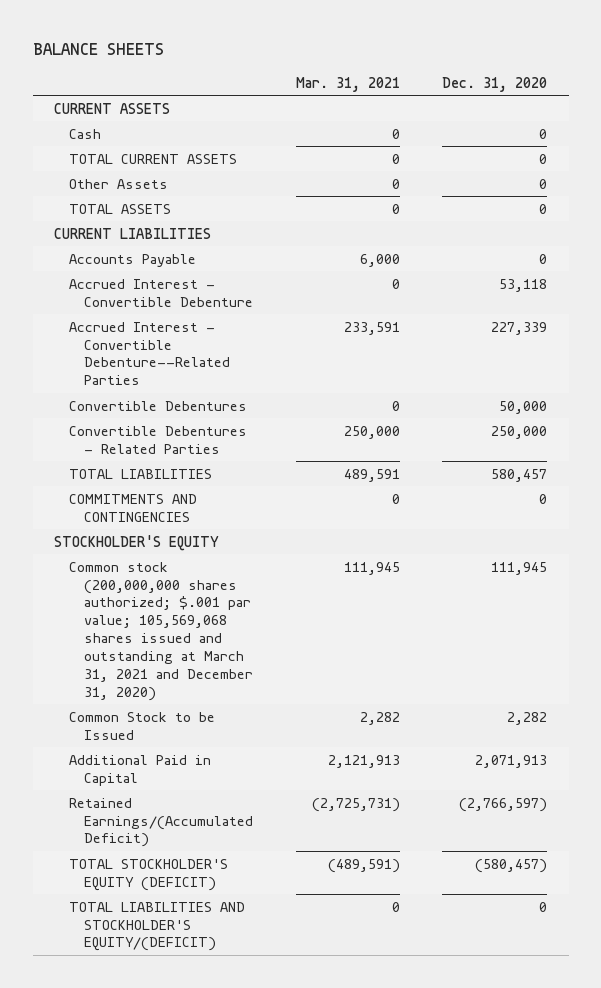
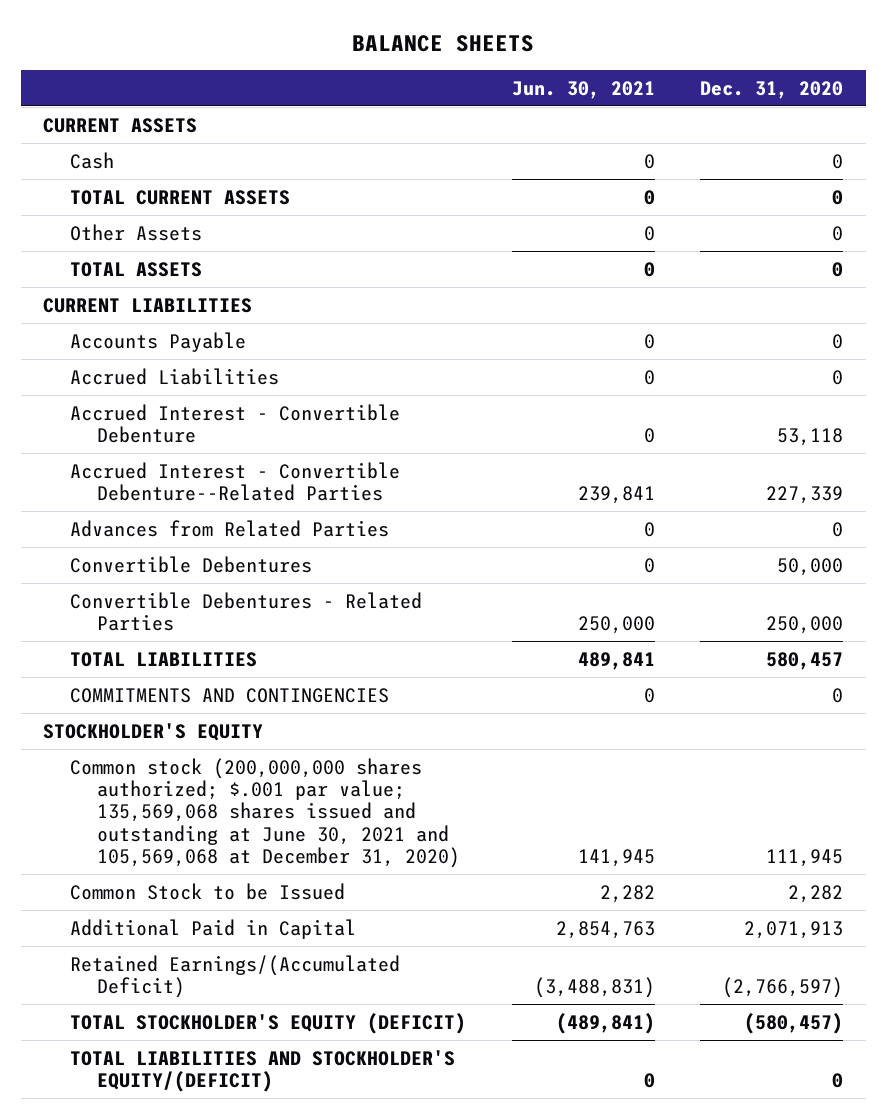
[295,76,400,92] Mar. 31, 2021 -> none
none -> [511,80,655,99] Jun. 30, 2021
none -> [70,367,280,385] Accrued Liabilities
none -> [70,519,390,537] Advances from Related Parties
[69,561,254,701] Common stock (200,000,000 shares authorized; $.001 par value; 105,569,068 shares issued and outstanding at March 31, 2021 and December 31, 2020) -> [70,757,461,869] Common stock (200,000,000 shares authorized; $.001 par value; 135,569,068 shares issued and outstanding at June 30, 2021 and 105,569,068 at December 31, 2020)

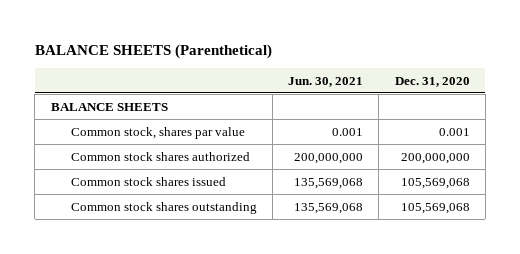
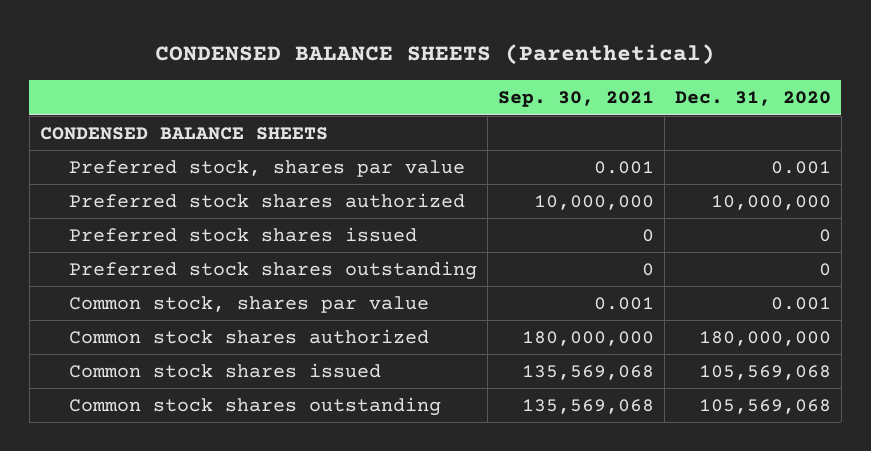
[34,44,272,60] BALANCE SHEETS (Parenthetical) -> [155,44,716,66] CONDENSED BALANCE SHEETS (Parenthetical)
[288,76,364,87] Jun. 30, 2021 -> none
none -> [497,91,654,108] Sep. 30, 2021
[50,102,168,111] BALANCE SHEETS -> [39,126,328,140] CONDENSED BALANCE SHEETS
none -> [68,159,465,177] Preferred stock, shares par value
none -> [68,192,465,208] Preferred stock shares authorized
none -> [68,226,417,242] Preferred stock shares issued
none -> [68,260,477,280] Preferred stock shares outstanding
[400,152,470,164] 200,000,000 -> [698,330,831,346] 180,000,000

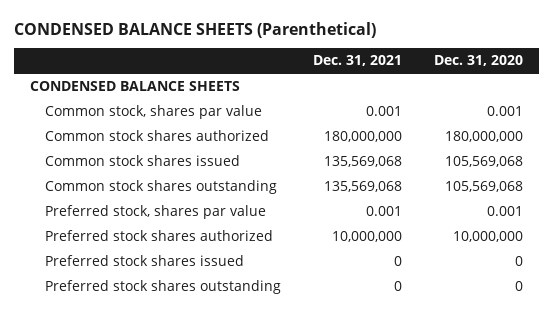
[497,91,654,108] Sep. 30, 2021 -> none
none -> [312,55,402,67] Dec. 31, 2021
[68,159,465,177] Preferred stock, shares par value -> [44,205,266,220] Preferred stock, shares par value
[68,192,465,208] Preferred stock shares authorized -> [44,230,273,242] Preferred stock shares authorized
[68,226,417,242] Preferred stock shares issued -> [44,255,244,267] Preferred stock shares issued
[68,260,477,280] Preferred stock shares outstanding -> [44,280,281,295] Preferred stock shares outstanding

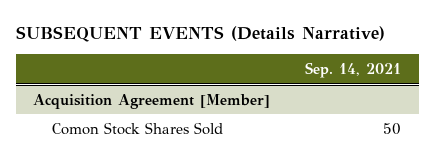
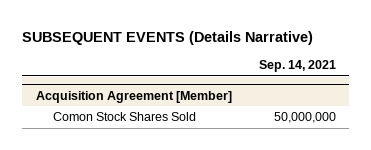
[383,122,402,135] 50 -> [273,112,336,124] 50,000,000

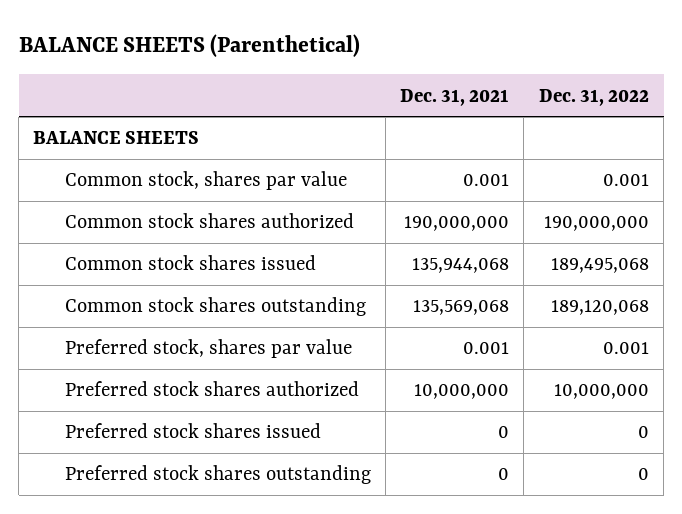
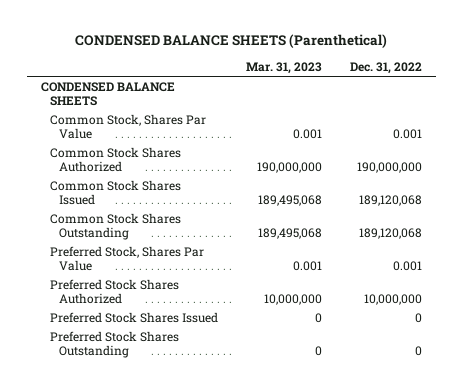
[18,34,360,58] BALANCE SHEETS (Parenthetical) -> [75,34,388,49] CONDENSED BALANCE SHEETS (Parenthetical)
[400,88,510,106] Dec. 31, 2021 -> none
none -> [245,61,322,74] Mar. 31, 2023
[33,131,200,145] BALANCE SHEETS -> [40,81,175,106] CONDENSED BALANCE SHEETS
[64,171,347,191] Common stock, shares par value -> [49,113,206,139] Common Stock, Shares Par Value
[64,213,354,229] Common stock shares authorized -> [49,146,181,172] Common Stock Shares Authorized
[64,255,316,271] Common stock shares issued -> [49,179,181,205] Common Stock Shares Issued
[550,258,649,274] 189,495,068 -> [358,194,422,206] 189,120,068
[64,297,366,317] Common stock shares outstanding -> [49,212,181,240] Common Stock Shares Outstanding
[64,339,352,359] Preferred stock, shares par value -> [49,245,204,271] Preferred Stock, Shares Par Value
[64,381,359,397] Preferred stock shares authorized -> [49,278,179,304] Preferred Stock Shares Authorized
[64,423,321,439] Preferred stock shares issued -> [49,311,218,323] Preferred Stock Shares Issued
[64,465,371,485] Preferred stock shares outstanding -> [49,330,179,358] Preferred Stock Shares Outstanding

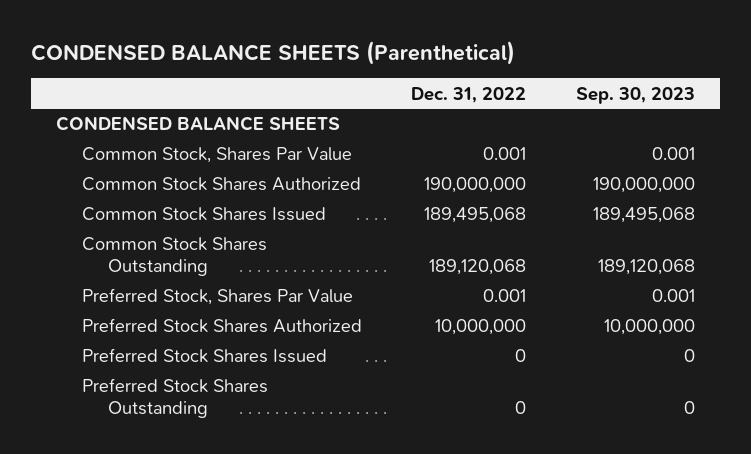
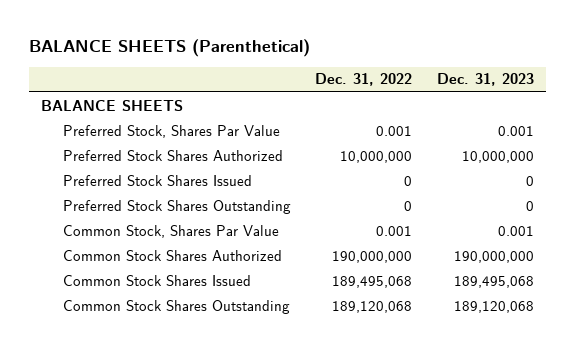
[31,40,516,65] CONDENSED BALANCE SHEETS (Parenthetical) -> [29,38,311,57] BALANCE SHEETS (Parenthetical)
[575,86,695,104] Sep. 30, 2023 -> none
none -> [436,73,534,87] Dec. 31, 2023
[55,116,340,132] CONDENSED BALANCE SHEETS -> [41,99,184,111] BALANCE SHEETS
[81,147,352,164] Common Stock, Shares Par Value -> [62,224,279,238] Common Stock, Shares Par Value
[81,177,361,192] Common Stock Shares Authorized -> [62,249,282,261] Common Stock Shares Authorized
[81,207,326,222] Common Stock Shares Issued -> [62,274,251,286] Common Stock Shares Issued
[81,237,267,277] Common Stock Shares Outstanding -> [62,299,290,314] Common Stock Shares Outstanding

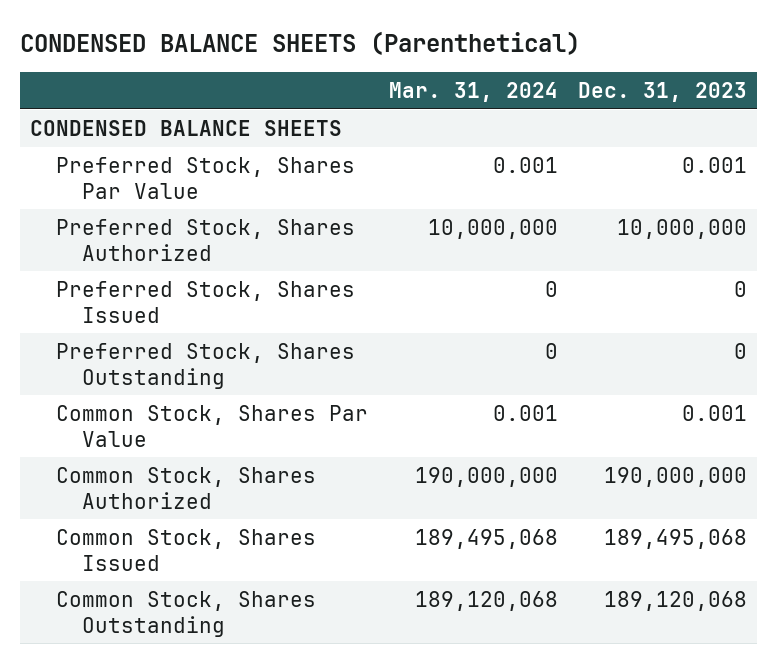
[29,38,311,57] BALANCE SHEETS (Parenthetical) -> [19,30,580,55] CONDENSED BALANCE SHEETS (Parenthetical)
[315,73,413,87] Dec. 31, 2022 -> none
none -> [388,81,558,102] Mar. 31, 2024
[41,99,184,111] BALANCE SHEETS -> [30,119,343,136] CONDENSED BALANCE SHEETS
[62,149,283,161] Preferred Stock Shares Authorized -> [55,218,355,261] Preferred Stock, Shares Authorized
[62,174,252,186] Preferred Stock Shares Issued -> [55,280,355,323] Preferred Stock, Shares Issued
[62,199,291,214] Preferred Stock Shares Outstanding -> [55,342,355,389] Preferred Stock, Shares Outstanding
[62,249,282,261] Common Stock Shares Authorized -> [55,466,316,509] Common Stock, Shares Authorized
[62,274,251,286] Common Stock Shares Issued -> [55,528,316,571] Common Stock, Shares Issued
[62,299,290,314] Common Stock Shares Outstanding -> [55,590,316,637] Common Stock, Shares Outstanding

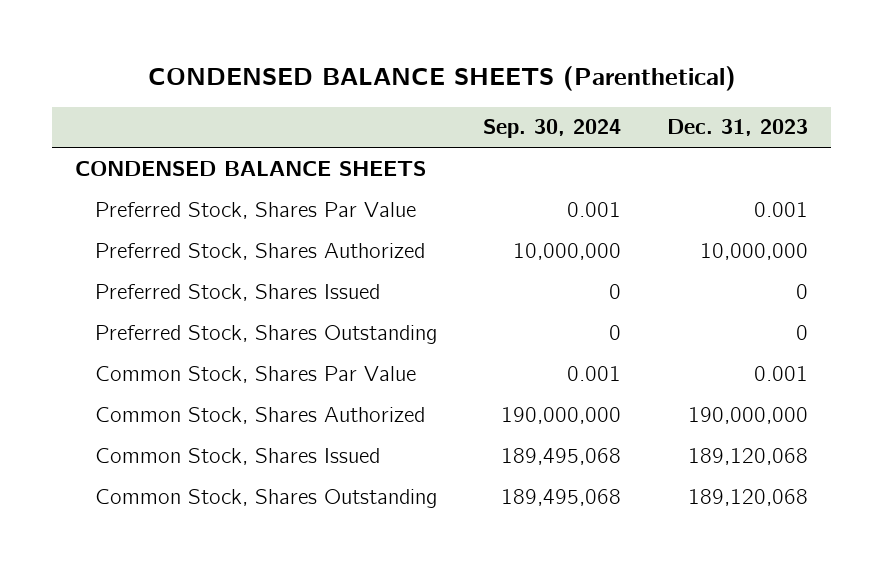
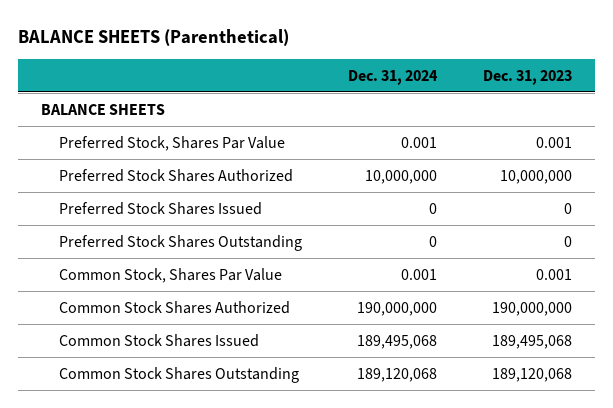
[147,66,736,92] CONDENSED BALANCE SHEETS (Parenthetical) -> [17,28,289,46] BALANCE SHEETS (Parenthetical)
[483,119,622,139] Sep. 30, 2024 -> none
none -> [347,69,438,85] Dec. 31, 2024
[75,160,427,176] CONDENSED BALANCE SHEETS -> [40,103,165,115] BALANCE SHEETS
[95,242,426,260] Preferred Stock, Shares Authorized -> [59,168,294,182] Preferred Stock Shares Authorized
[95,283,381,301] Preferred Stock, Shares Issued -> [59,201,263,215] Preferred Stock Shares Issued
[95,324,438,344] Preferred Stock, Shares Outstanding -> [59,234,303,251] Preferred Stock Shares Outstanding
[95,406,426,424] Common Stock, Shares Authorized -> [59,300,291,314] Common Stock Shares Authorized
[95,447,381,465] Common Stock, Shares Issued -> [59,333,260,347] Common Stock Shares Issued
[687,447,808,465] 189,120,068 -> [491,334,572,349] 189,495,068
[95,488,438,508] Common Stock, Shares Outstanding -> [59,366,300,383] Common Stock Shares Outstanding

